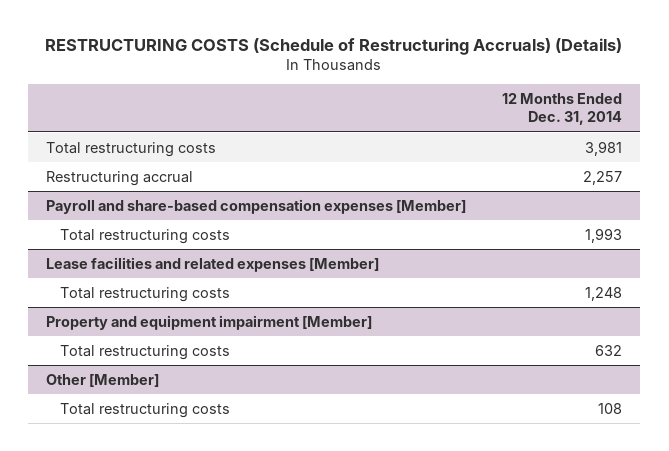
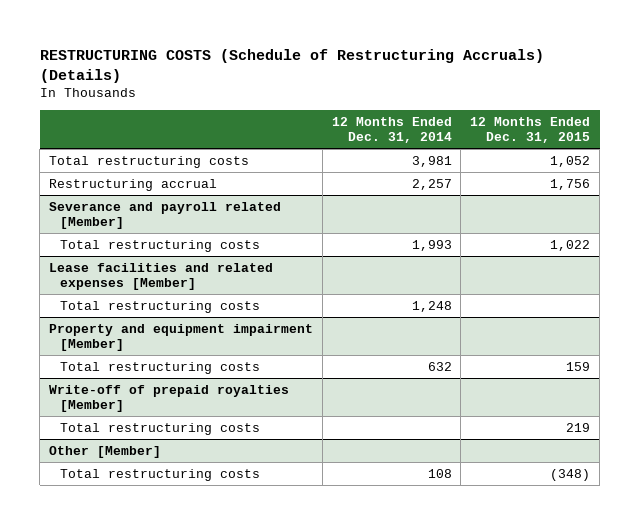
none -> [470,117,591,144] 12 Months Ended Dec. 31, 2015
[46,198,467,214] Payroll and share-based compensation expenses [Member] -> [48,201,281,229] Severance and payroll related [Member]
none -> [48,384,289,412] Write-off of prepaid royalties [Member]
none -> [59,422,260,435] Total restructuring costs

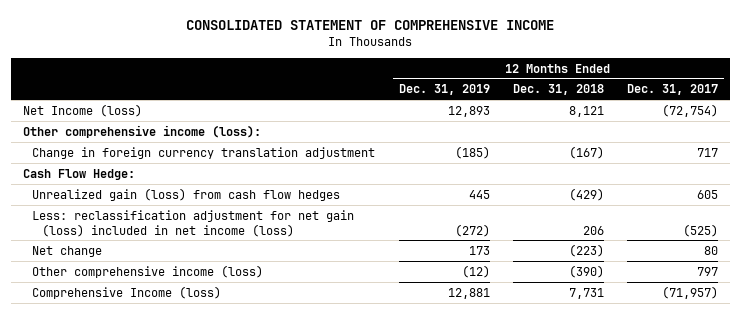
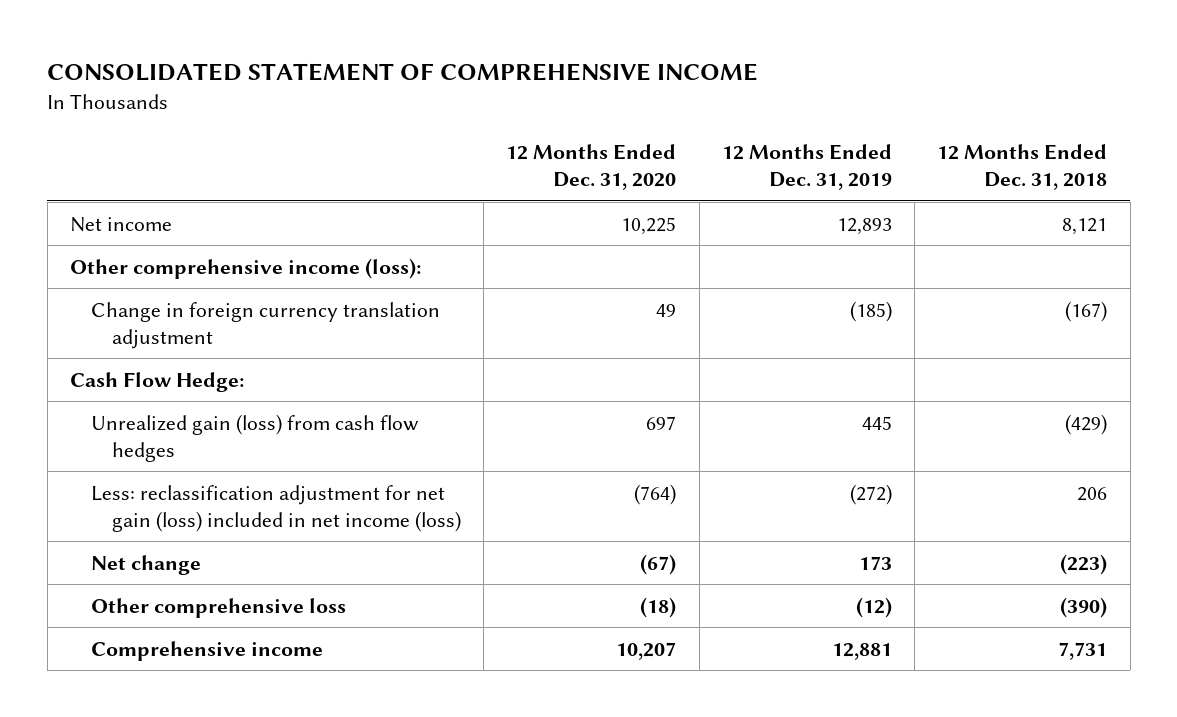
[627,84,719,96] Dec. 31, 2017 -> none
none -> [506,144,677,191] 12 Months Ended Dec. 31, 2020
[22,103,142,117] Net Income (loss) -> [70,216,173,232] Net income
[32,264,264,278] Other comprehensive income (loss) -> [91,597,347,618] Other comprehensive loss
[32,285,222,299] Comprehensive Income (loss) -> [91,640,324,661] Comprehensive income

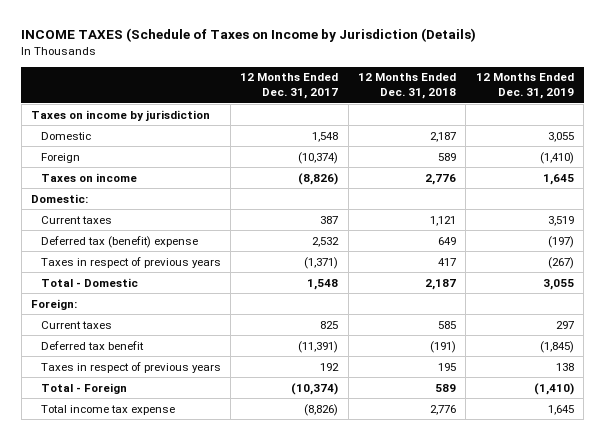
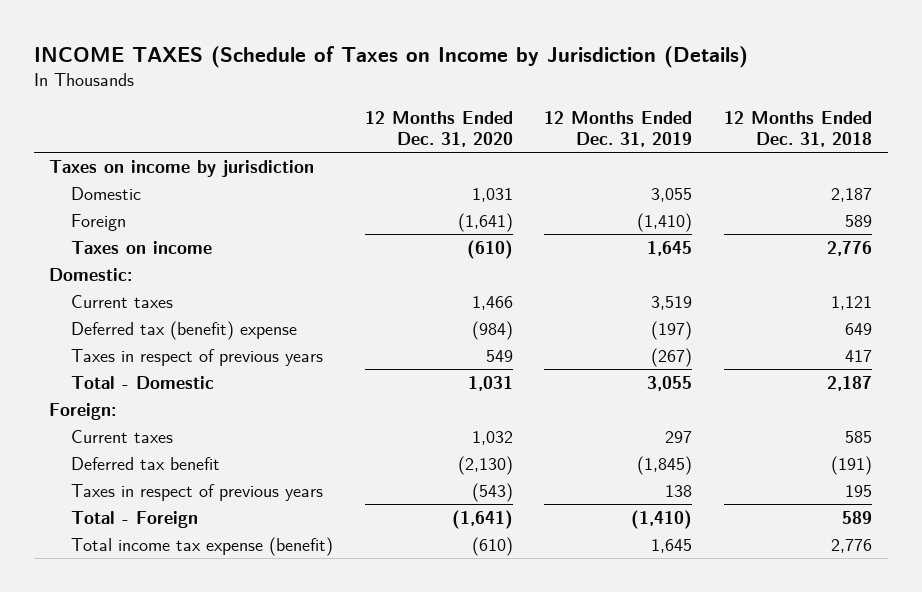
[240,73,339,100] 12 Months Ended Dec. 31, 2017 -> none
none -> [364,110,513,148] 12 Months Ended Dec. 31, 2020
[40,404,175,415] Total income tax expense -> [70,536,333,556] Total income tax expense (benefit)

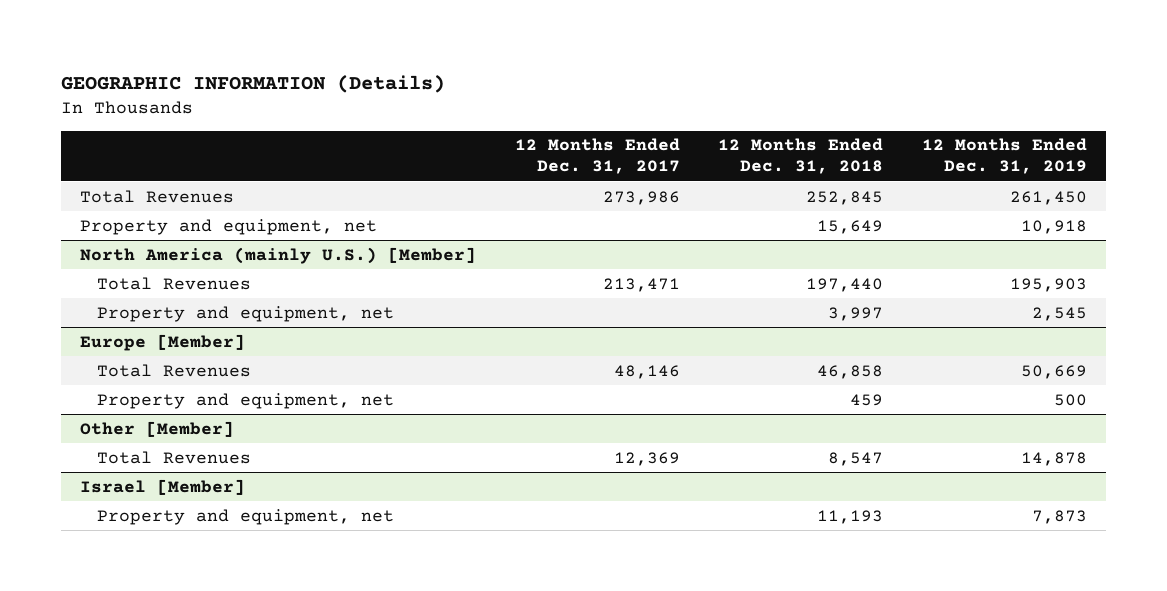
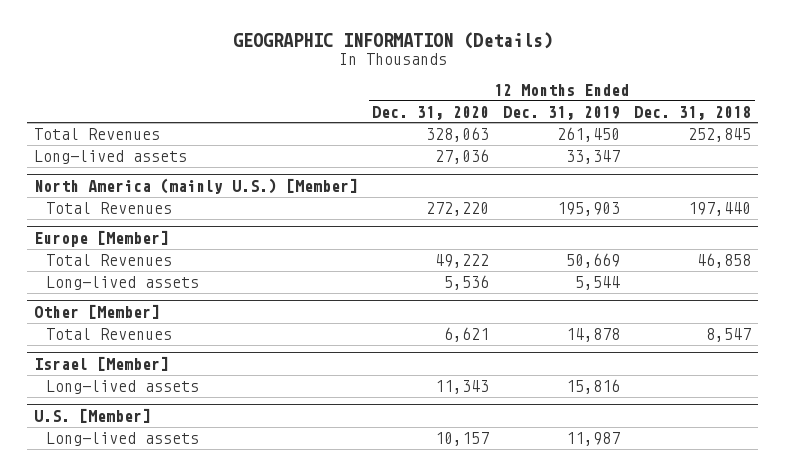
[514,138,680,175] 12 Months Ended Dec. 31, 2017 -> none
none -> [372,105,490,120] Dec. 31, 2020
[80,218,378,235] Property and equipment, net -> none
none -> [33,150,187,165] Long-lived assets
[96,305,394,322] Property and equipment, net -> none
[96,392,394,409] Property and equipment, net -> none
none -> [46,276,200,291] Long-lived assets
[96,508,394,525] Property and equipment, net -> none
none -> [46,380,200,395] Long-lived assets
none -> [33,408,151,424] U.S. [Member]
none -> [46,432,200,447] Long-lived assets

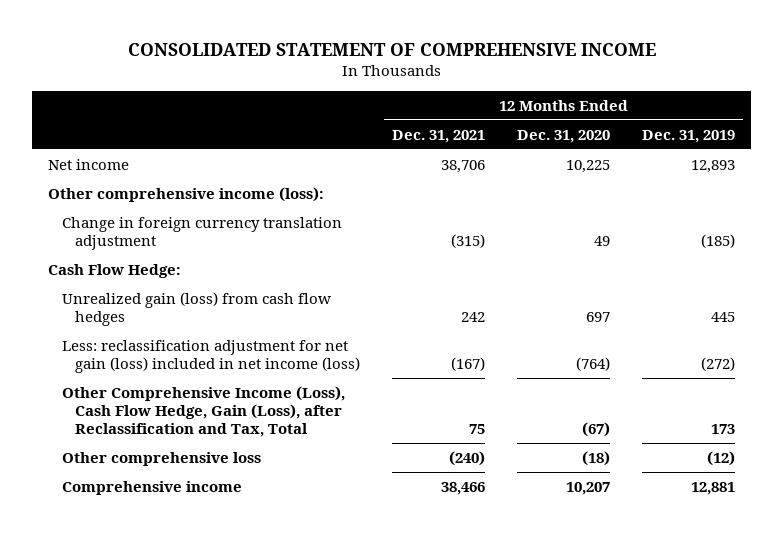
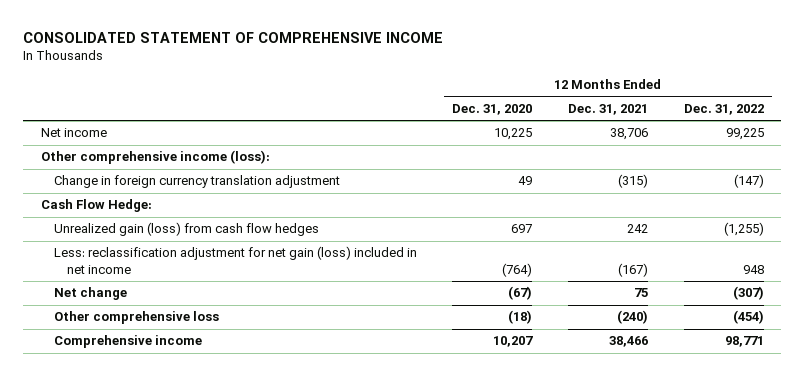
[642,129,736,143] Dec. 31, 2019 -> none
none -> [683,104,764,116] Dec. 31, 2022
[61,339,361,374] Less: reclassification adjustment for net gain (loss) included in net income (loss) -> [53,246,417,274] Less: reclassification adjustment for net gain (loss) included in net income
[61,385,345,438] Other Comprehensive Income (Loss), Cash Flow Hedge, Gain (Loss), after Reclassification and Tax, Total -> [53,287,127,301] Net change

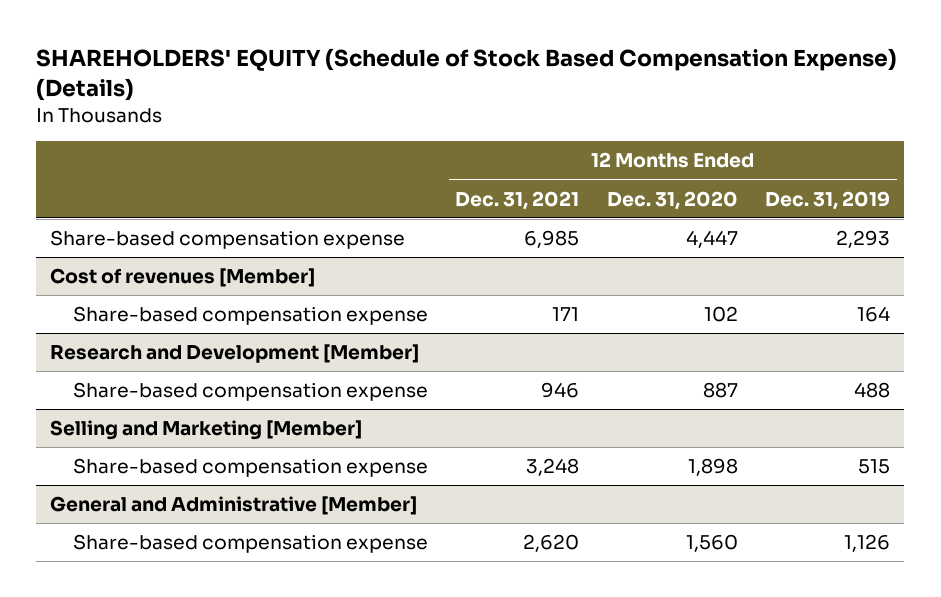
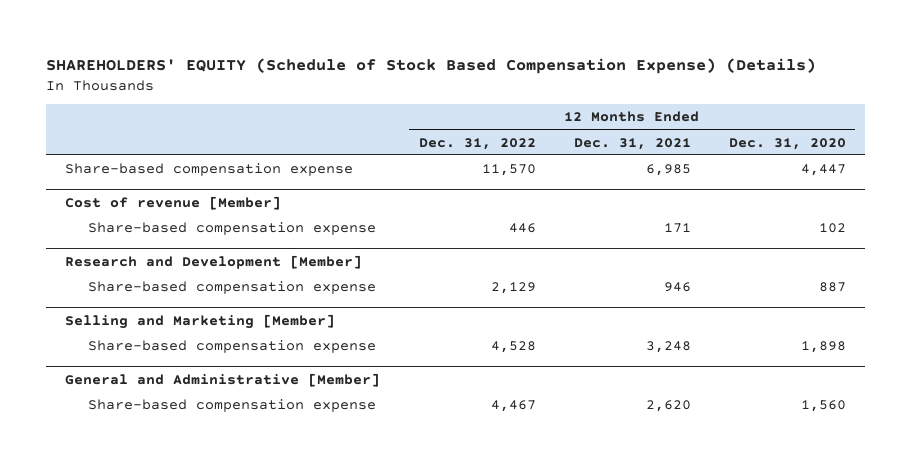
[765,190,891,210] Dec. 31, 2019 -> none
none -> [418,137,536,150] Dec. 31, 2022
[50,268,316,288] Cost of revenues [Member] -> [65,195,282,210] Cost of revenue [Member]

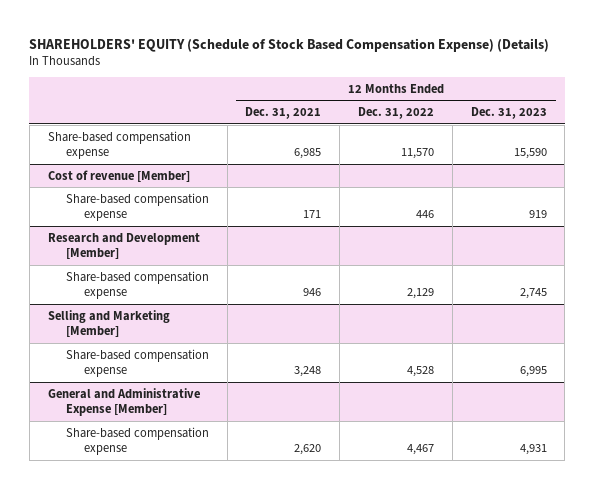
[728,137,846,150] Dec. 31, 2020 -> none
none -> [470,107,547,120] Dec. 31, 2023
[65,372,381,387] General and Administrative [Member] -> [47,387,200,417] General and Administrative Expense [Member]

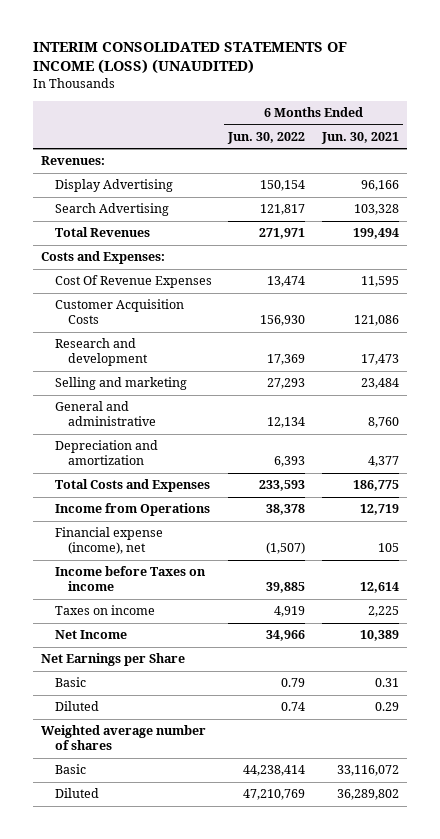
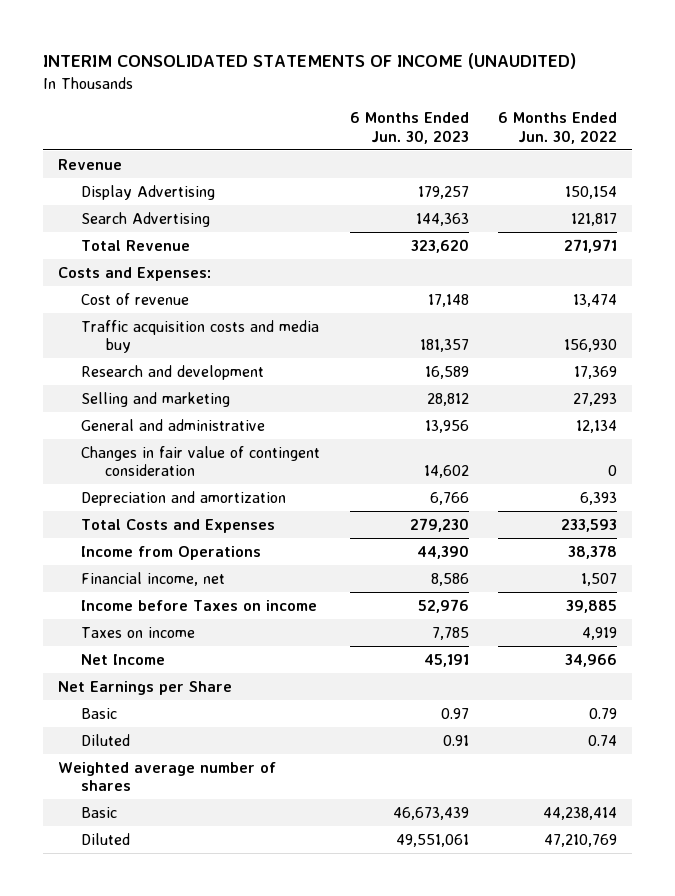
[32,41,347,75] INTERIM CONSOLIDATED STATEMENTS OF INCOME (LOSS) (UNAUDITED) -> [42,53,576,70] INTERIM CONSOLIDATED STATEMENTS OF INCOME (UNAUDITED)
[321,131,400,144] Jun. 30, 2021 -> none
none -> [349,112,469,145] 6 Months Ended Jun. 30, 2023
[40,156,105,166] Revenues: -> [57,158,122,170] Revenue
[54,227,150,238] Total Revenues -> [81,239,191,251] Total Revenue
[54,275,212,289] Cost Of Revenue Expenses -> [81,292,190,305] Cost of revenue
[54,299,184,325] Customer Acquisition Costs -> [81,319,320,354] Traffic acquisition costs and media buy
none -> [81,445,321,477] Changes in fair value of contingent consideration
[54,527,163,555] Financial expense (income), net -> [81,571,226,586] Financial income, net
[266,542,306,555] (1,507) -> [581,572,618,586] 1,507

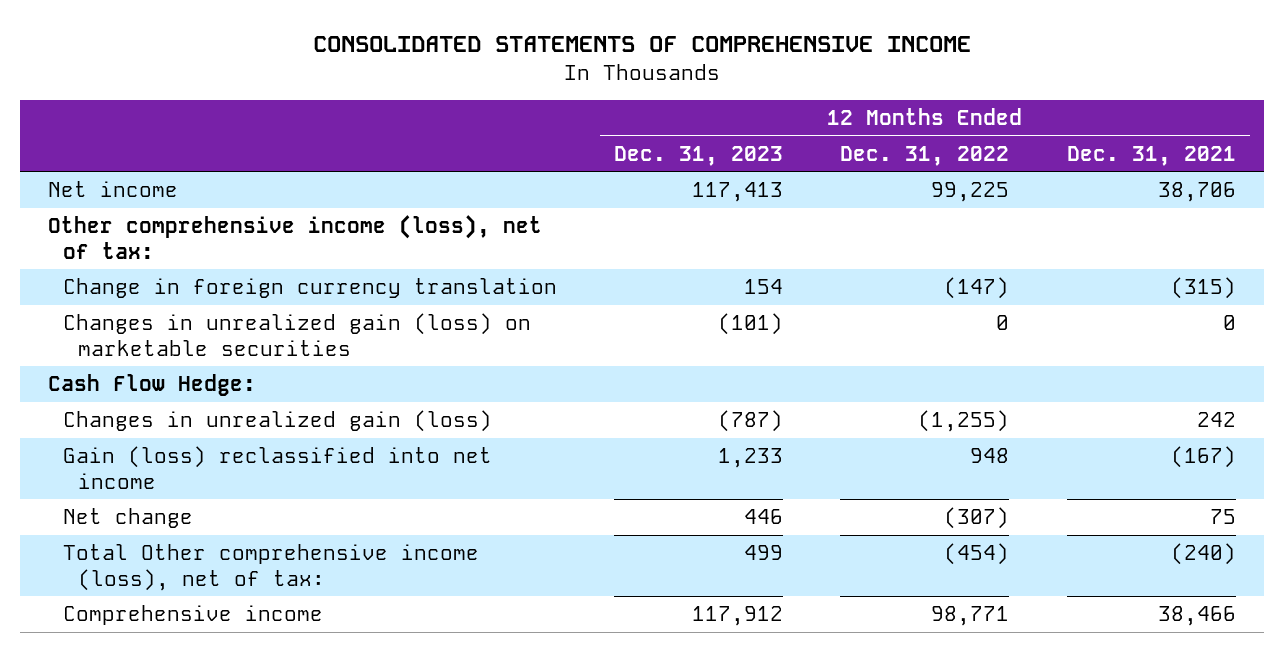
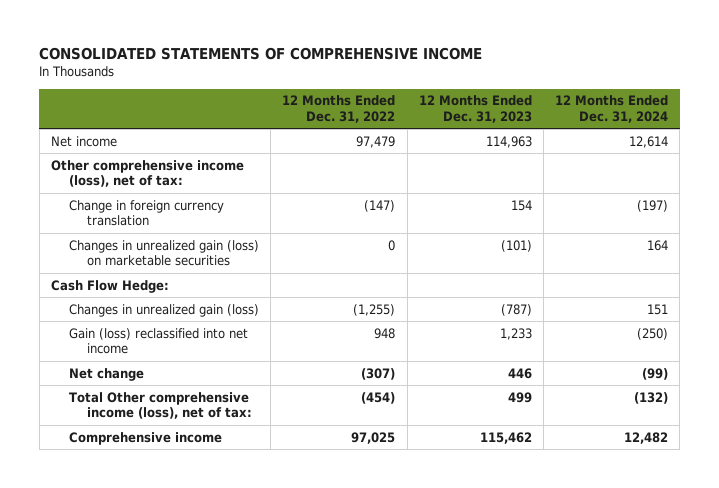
[1066,145,1236,166] Dec. 31, 2021 -> none
none -> [554,95,668,123] 12 Months Ended Dec. 31, 2024
[692,182,784,203] 117,413 -> [485,135,532,148] 114,963
[931,182,1010,203] 99,225 -> [356,135,396,148] 97,479
[692,606,784,627] 117,912 -> [479,431,532,444] 115,462
[931,606,1010,627] 98,771 -> [351,431,396,444] 97,025

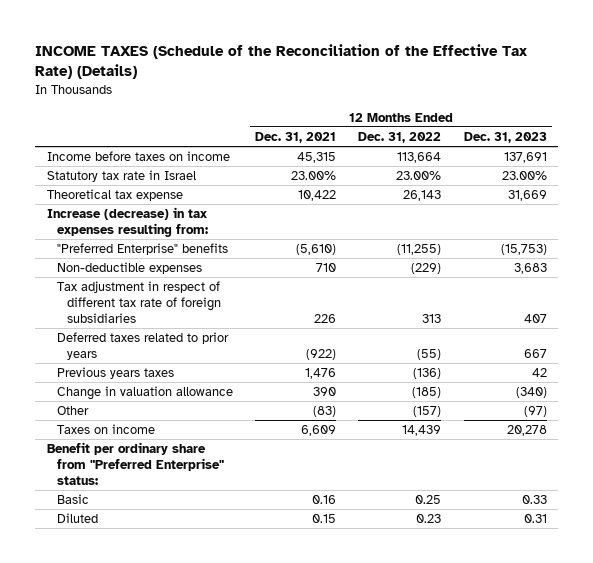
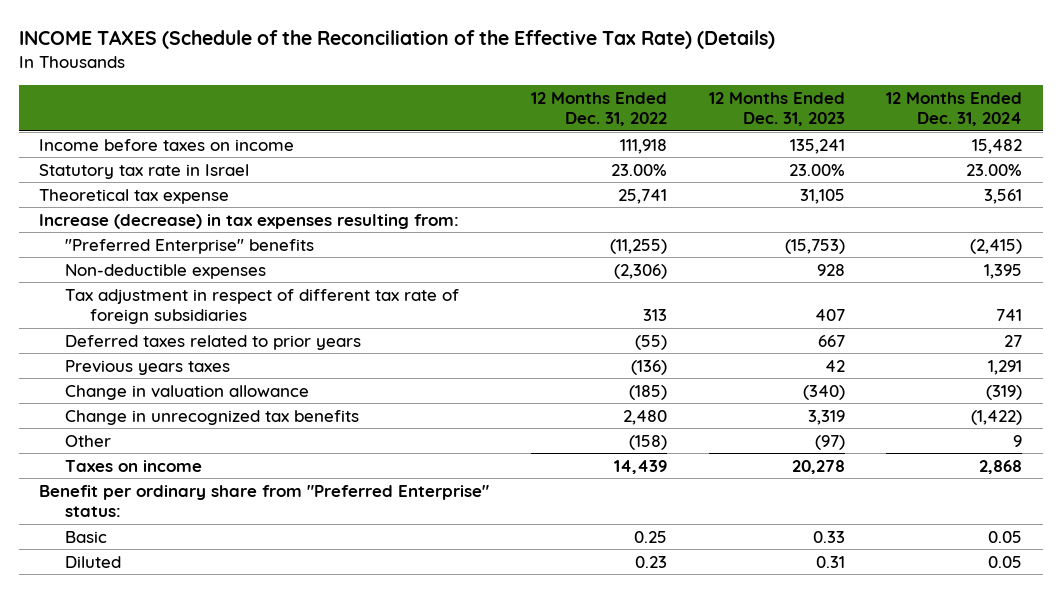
[255,132,337,144] Dec. 31, 2021 -> none
none -> [886,91,1023,127] 12 Months Ended Dec. 31, 2024
[397,152,442,164] 113,664 -> [620,138,668,154] 111,918
[503,152,547,164] 137,691 -> [789,138,845,154] 135,241
[403,190,442,202] 26,143 -> [618,188,668,204] 25,741
[507,190,547,202] 31,669 -> [799,188,845,204] 31,105
[411,263,442,275] (229) -> [614,263,668,279] (2,306)
[513,263,547,275] 3,683 -> [816,263,845,276] 928
none -> [64,409,359,425] Change in unrecognized tax benefits
[413,406,442,418] (157) -> [629,434,668,450] (158)

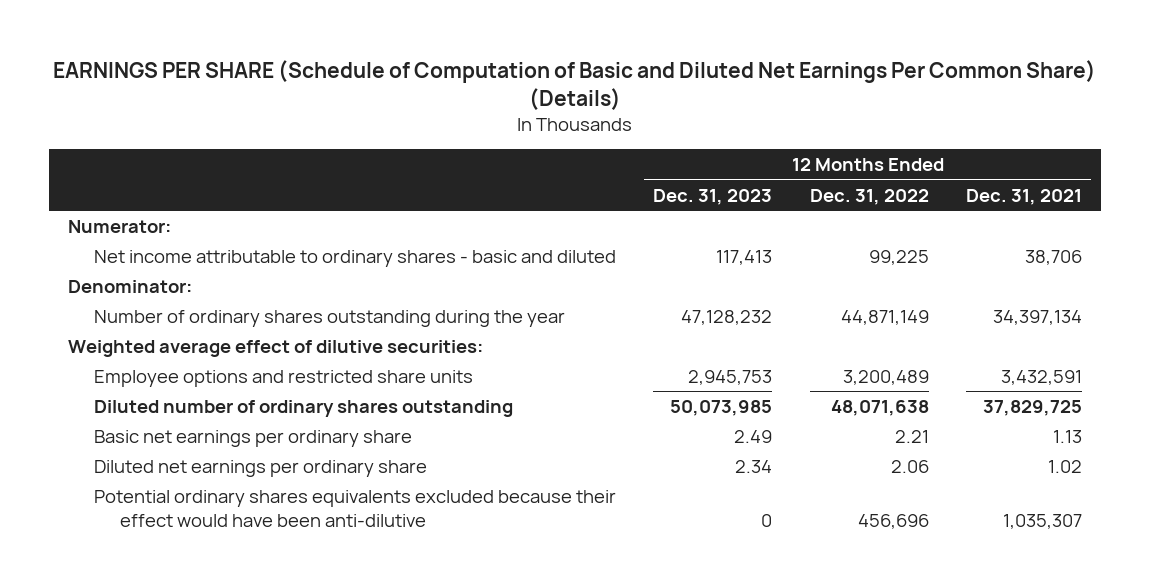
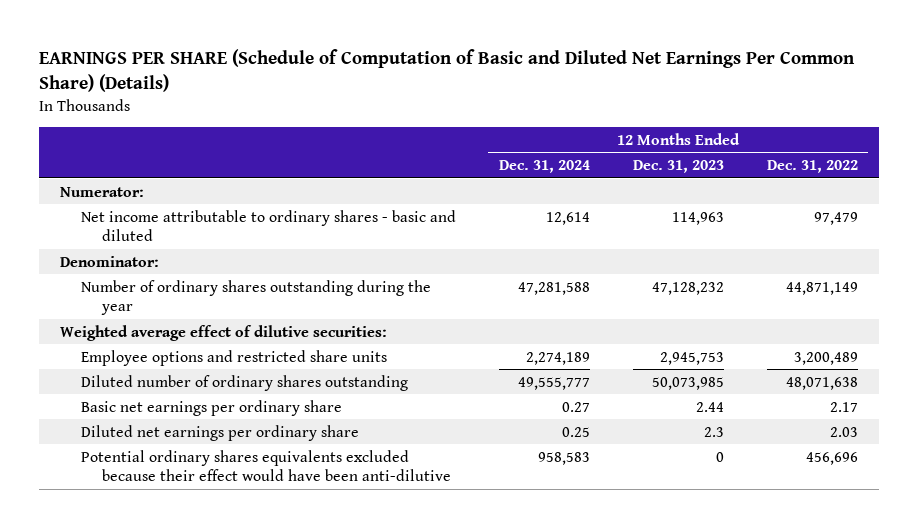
[965,188,1082,205] Dec. 31, 2021 -> none
none -> [498,159,590,173] Dec. 31, 2024
[716,249,773,265] 117,413 -> [671,211,724,225] 114,963
[868,249,929,265] 99,225 -> [813,211,858,225] 97,479
[734,429,773,443] 2.49 -> [695,401,724,412] 2.44
[894,429,929,443] 2.21 -> [829,401,858,412] 2.17
[735,459,773,473] 2.34 -> [703,426,724,437] 2.3
[890,459,929,473] 2.06 -> [829,426,858,437] 2.03

